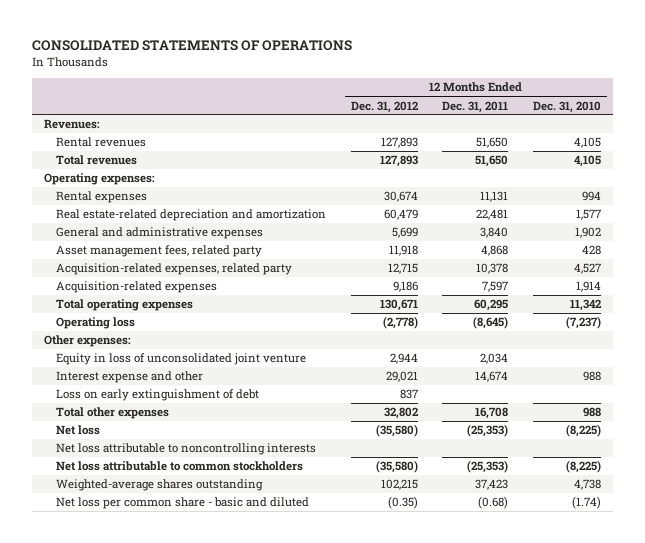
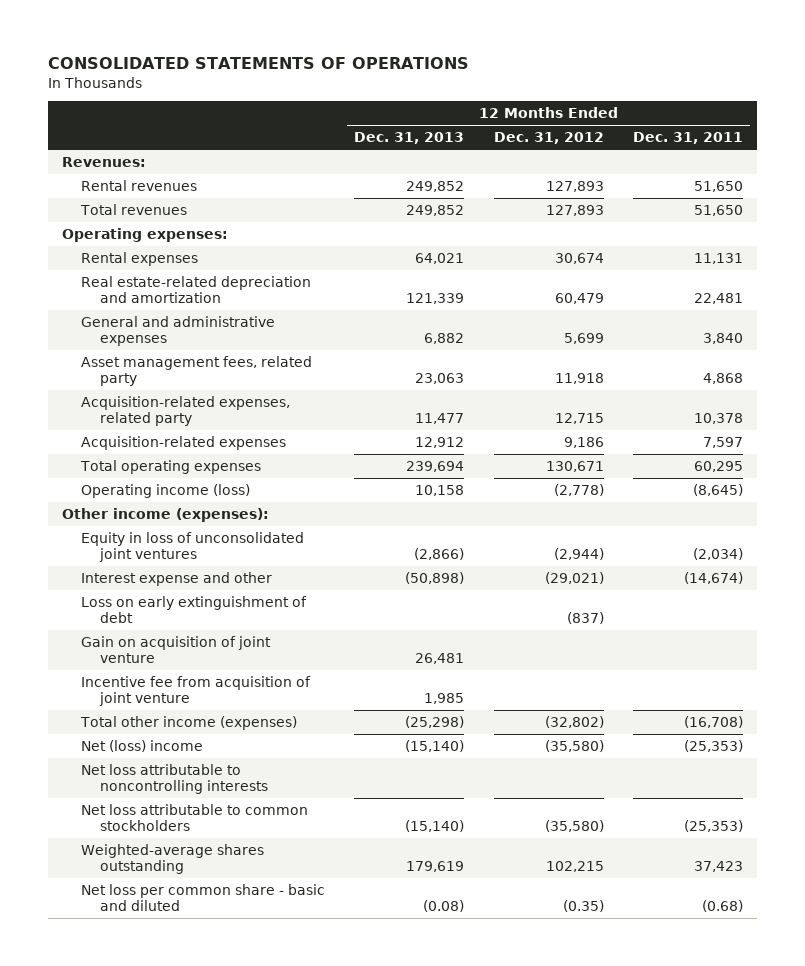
[532,100,601,113] Dec. 31, 2010 -> none
none -> [354,132,465,145] Dec. 31, 2013
[56,317,136,330] Operating loss -> [81,484,251,499] Operating income (loss)
[44,335,132,348] Other expenses: -> [62,508,270,523] Other income (expenses):
[56,353,307,366] Equity in loss of unconsolidated joint venture -> [81,532,305,563] Equity in loss of unconsolidated joint ventures
[389,353,418,365] 2,944 -> [553,548,604,561] (2,944)
[480,353,509,365] 2,034 -> [692,548,743,561] (2,034)
[385,371,418,383] 29,021 -> [544,572,604,585] (29,021)
[475,371,509,383] 14,674 -> [683,572,743,585] (14,674)
[399,389,418,400] 837 -> [566,612,604,625] (837)
none -> [81,636,272,664] Gain on acquisition of joint venture
none -> [81,676,312,707] Incentive fee from acquisition of joint venture
[56,407,170,420] Total other expenses -> [80,716,298,731] Total other income (expenses)
[383,407,418,420] 32,802 -> [544,716,604,729] (32,802)
[475,407,509,420] 16,708 -> [683,716,743,729] (16,708)
[56,425,101,436] Net loss -> [81,740,204,753] Net (loss) income

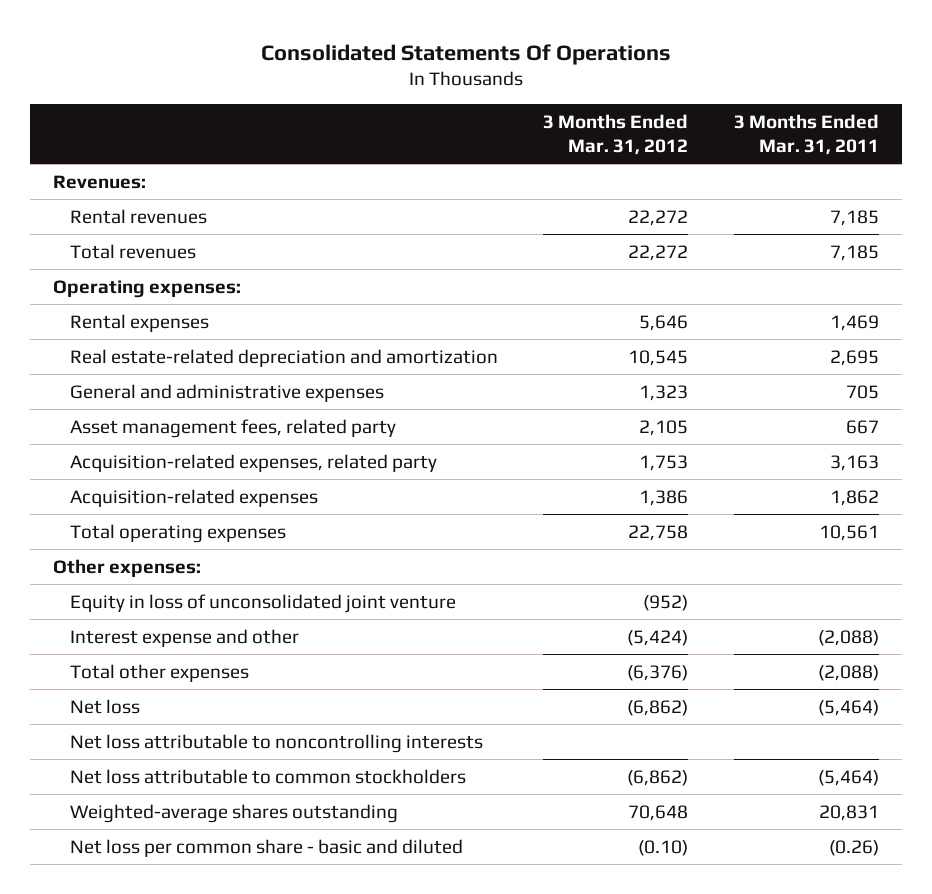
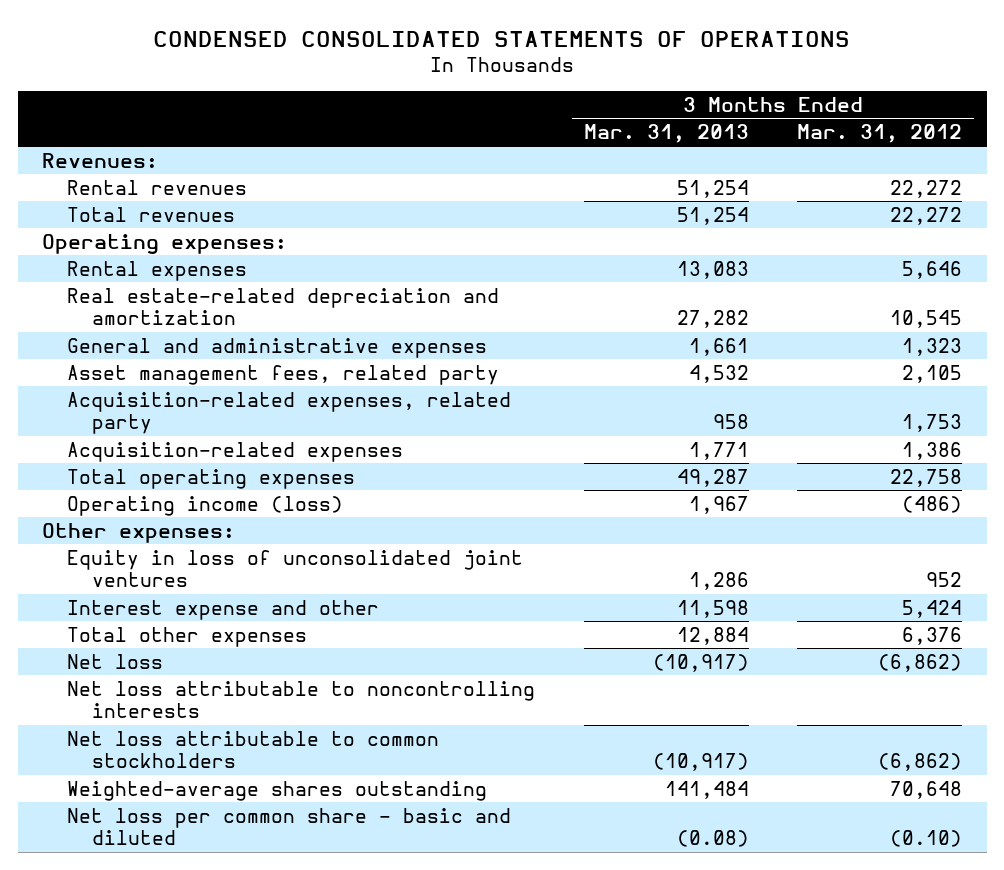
[260,43,671,65] Consolidated Statements Of Operations -> [153,30,851,47] CONDENSED CONSOLIDATED STATEMENTS OF OPERATIONS
[733,113,879,156] 3 Months Ended Mar. 31, 2011 -> none
none -> [583,124,749,144] Mar. 31, 2013
none -> [67,495,344,516] Operating income (loss)
[69,593,456,613] Equity in loss of unconsolidated joint venture -> [67,549,524,588] Equity in loss of unconsolidated joint ventures
[643,594,689,611] (952) -> [926,572,963,588] 952
[627,629,689,646] (5,424) -> [902,599,963,618] 5,424
[627,664,689,681] (6,376) -> [902,626,963,645] 6,376

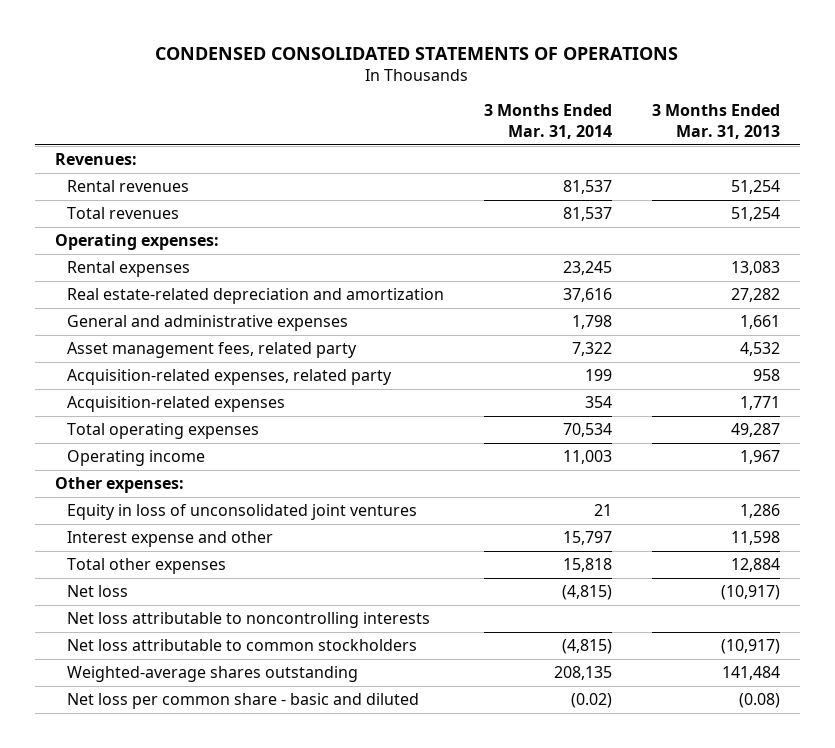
[797,124,963,144] Mar. 31, 2012 -> none
none -> [483,104,612,139] 3 Months Ended Mar. 31, 2014
[67,495,344,516] Operating income (loss) -> [66,450,205,467] Operating income

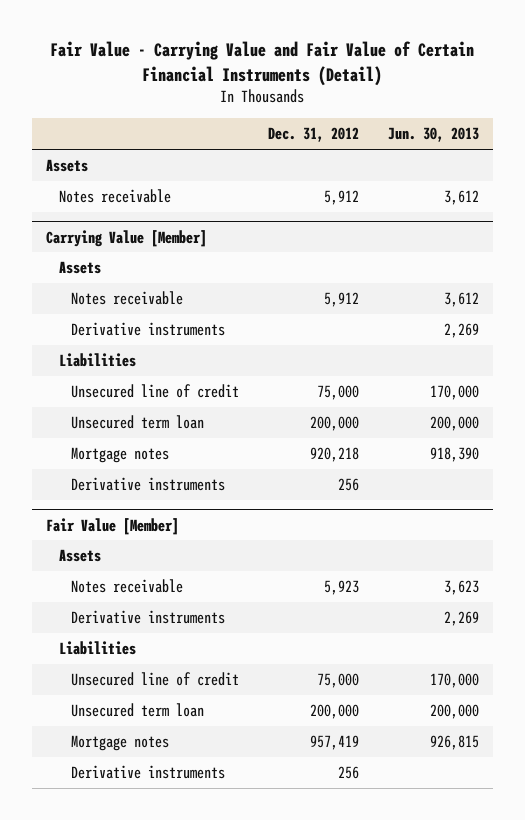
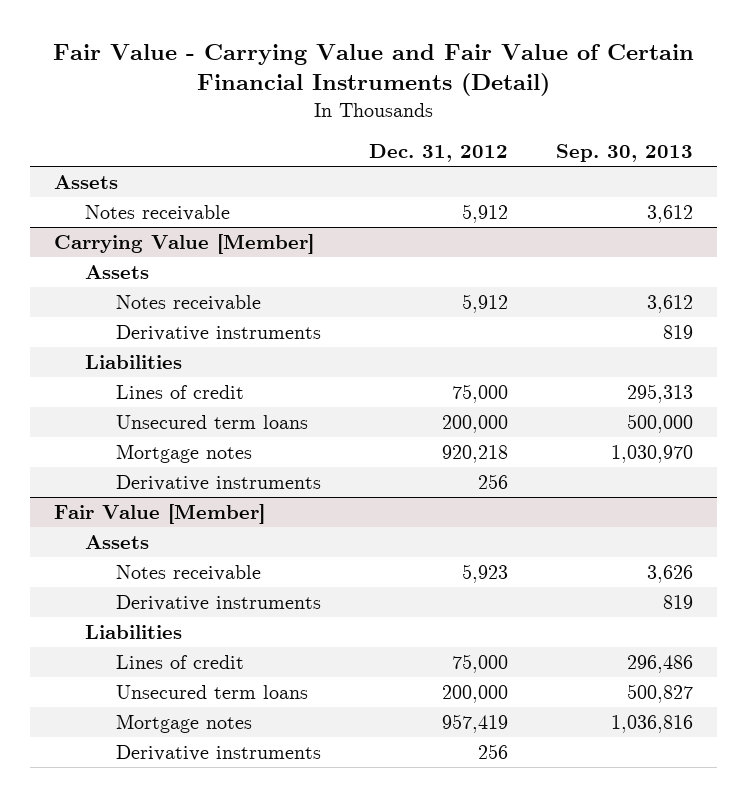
[387,127,479,143] Jun. 30, 2013 -> none
none -> [556,143,694,162] Sep. 30, 2013
[71,384,240,399] Unsecured line of credit -> [115,384,244,399] Lines of credit
[71,415,205,430] Unsecured term loan -> [115,414,308,429] Unsecured term loans
[71,672,240,687] Unsecured line of credit -> [115,654,244,669] Lines of credit
[71,703,205,718] Unsecured term loan -> [115,684,308,699] Unsecured term loans

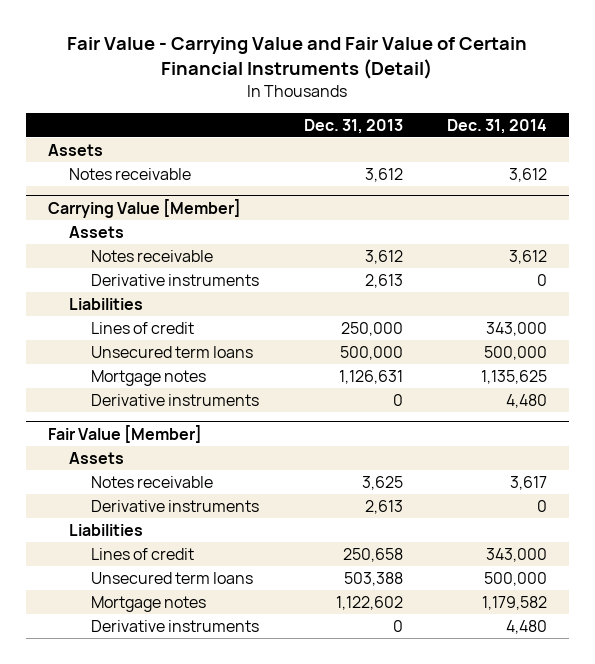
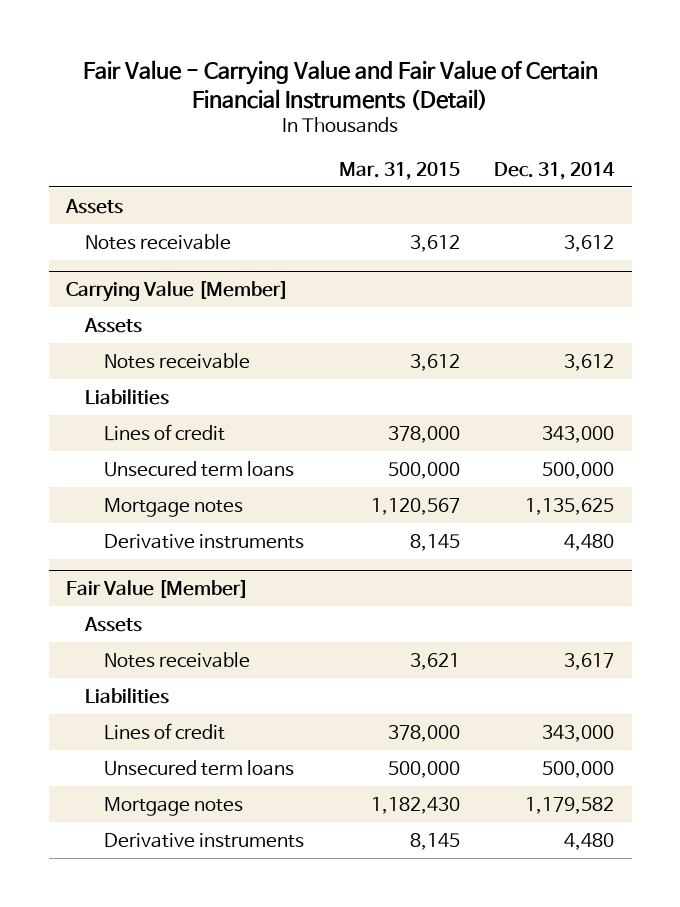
[303,118,403,134] Dec. 31, 2013 -> none
none -> [338,161,460,180] Mar. 31, 2015
[91,273,260,286] Derivative instruments -> none
[91,499,260,512] Derivative instruments -> none

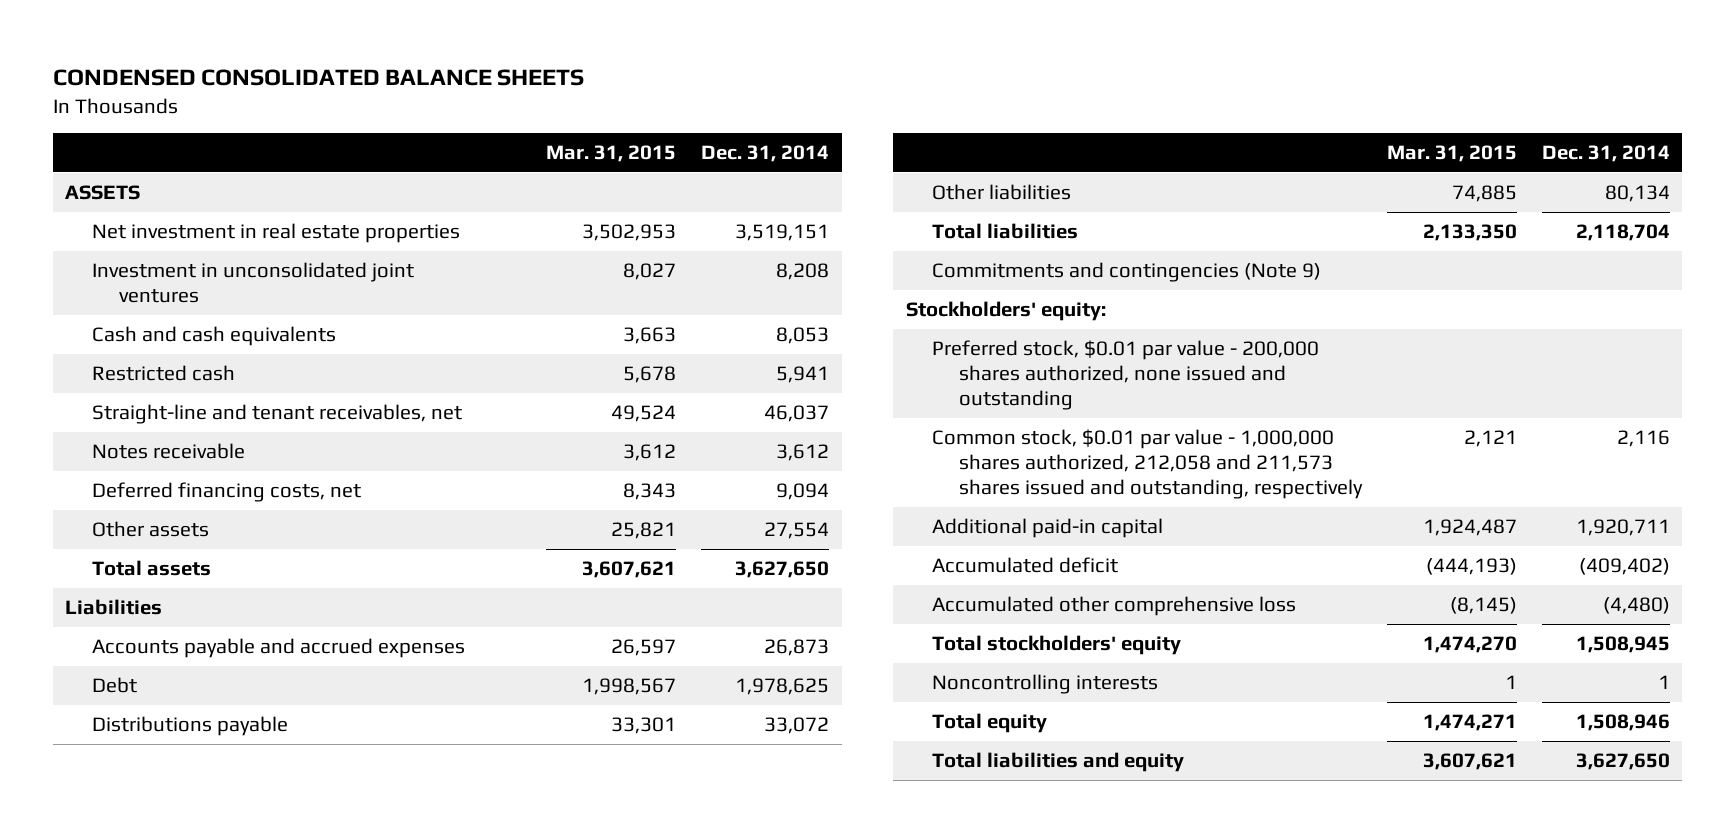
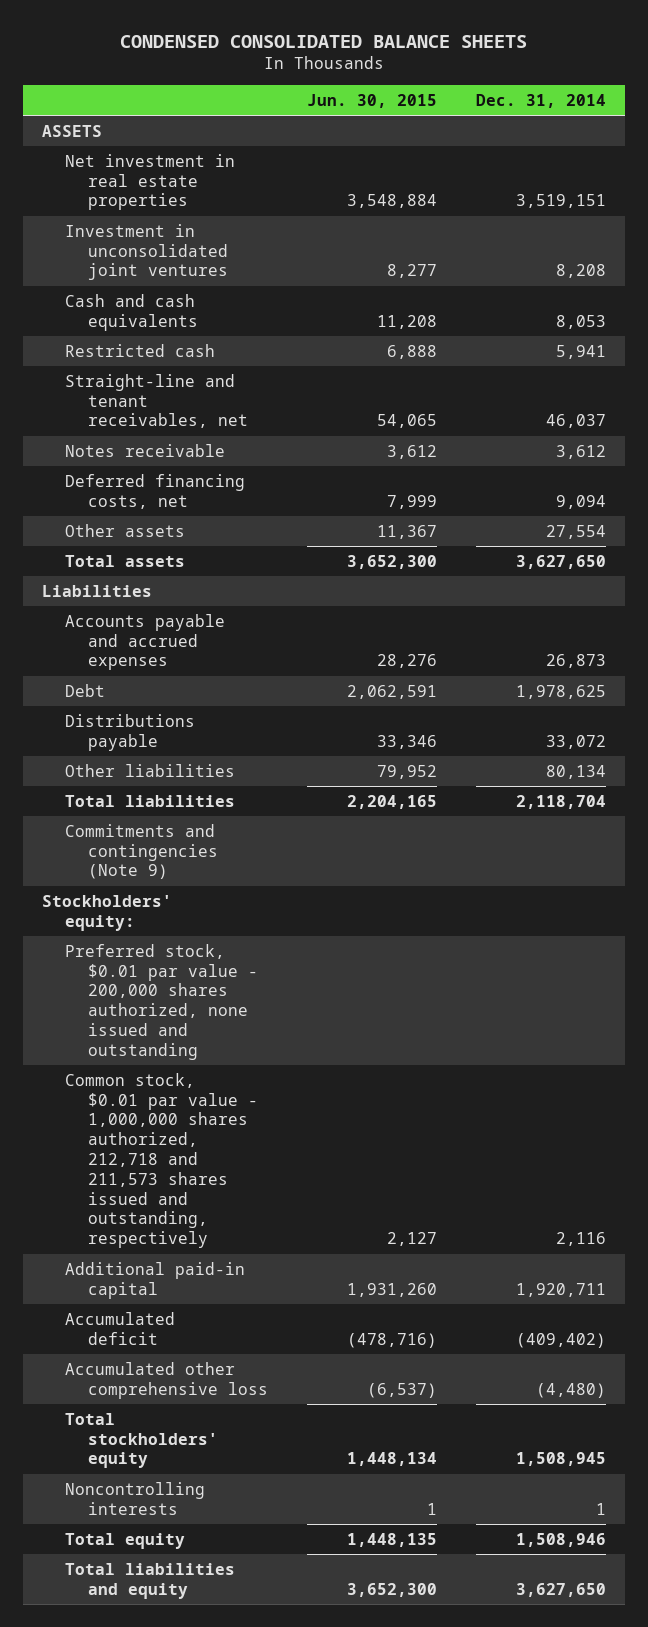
[546,145,677,163] Mar. 31, 2015 -> none
none -> [306,93,437,108] Jun. 30, 2015
[932,429,1364,500] Common stock, $0.01 par value - 1,000,000 shares authorized, 212,058 and 211,573 shares issued and outstanding, respectively -> [65,1072,258,1249] Common stock, $0.01 par value - 1,000,000 shares authorized, 212,718 and 211,573 shares issued and outstanding, respectively

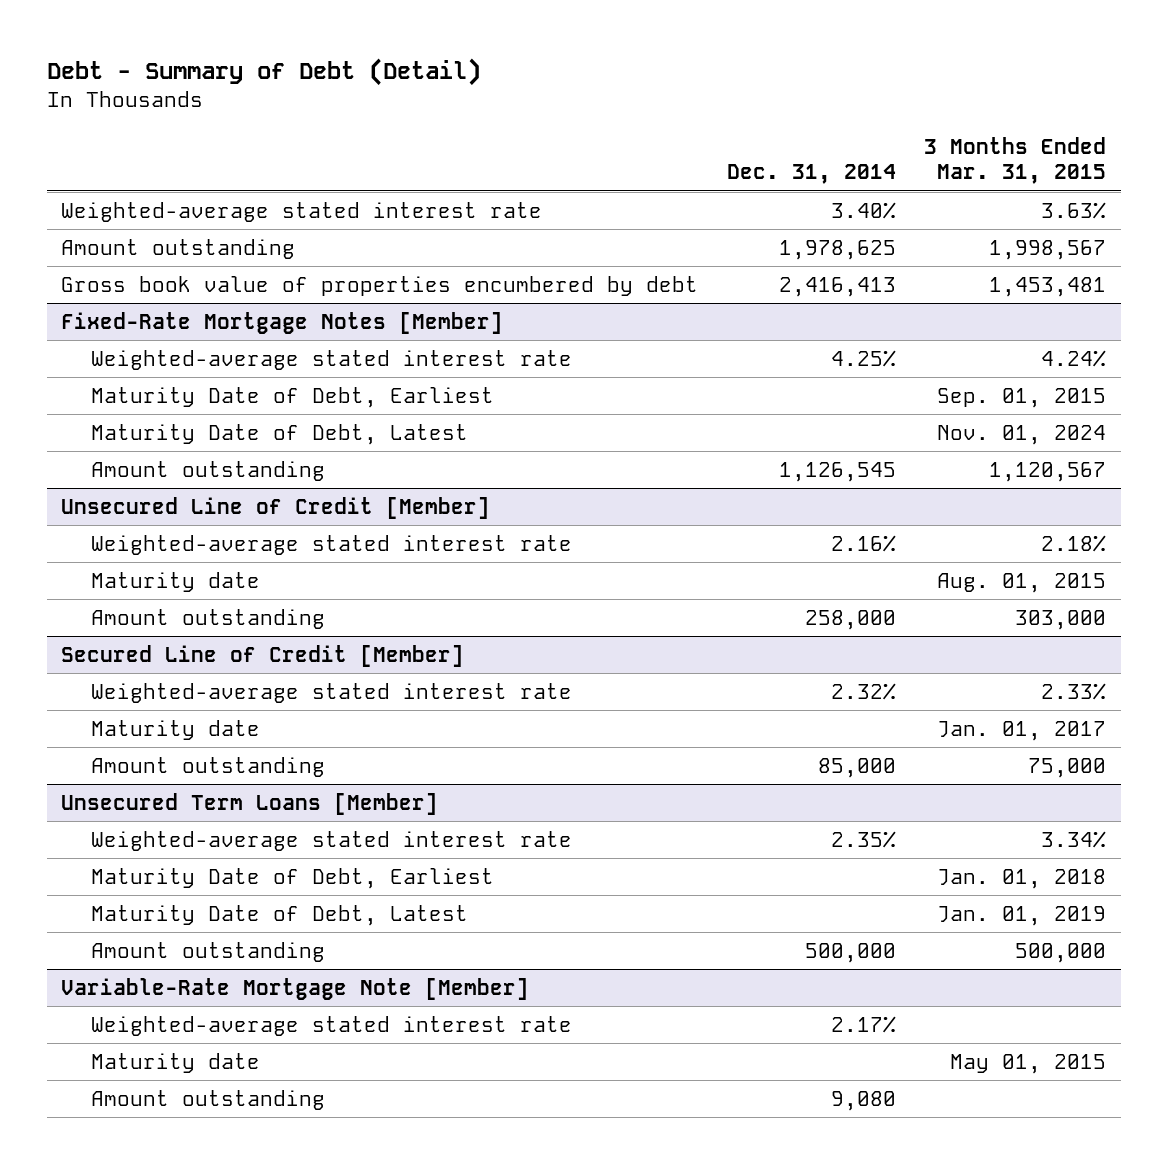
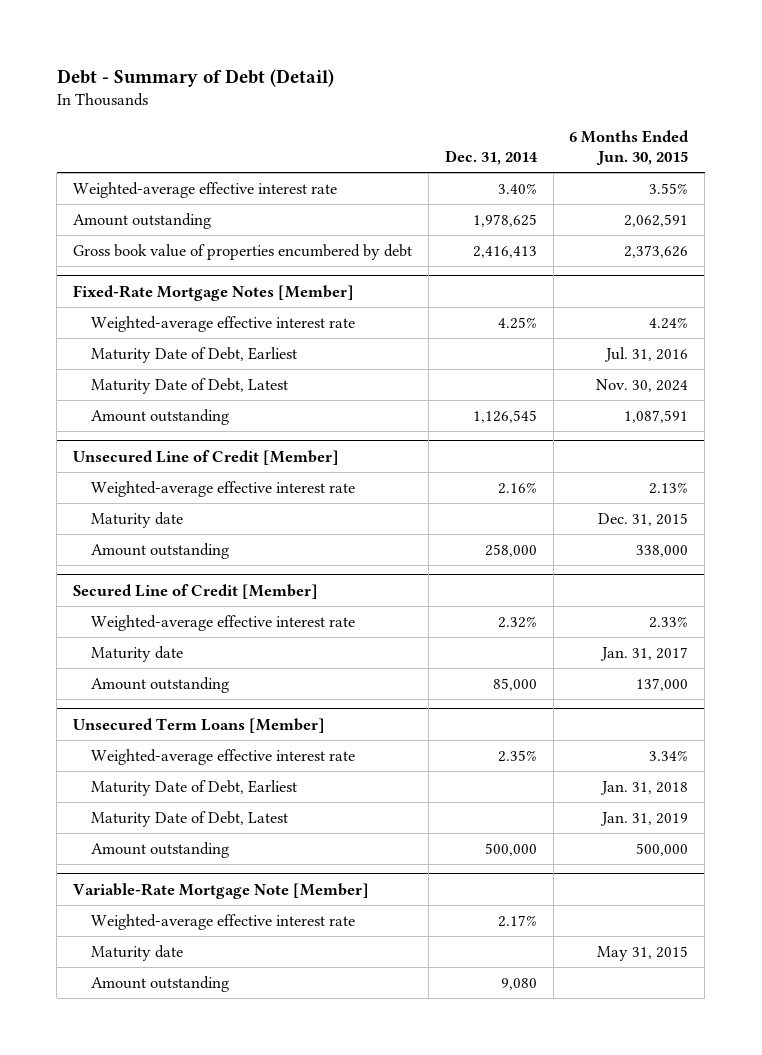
[924,136,1107,185] 3 Months Ended Mar. 31, 2015 -> none
none -> [569,130,690,166] 6 Months Ended Jun. 30, 2015
[61,201,543,222] Weighted-average stated interest rate -> [73,181,338,198] Weighted-average effective interest rate
[90,349,572,370] Weighted-average stated interest rate -> [90,315,355,332] Weighted-average effective interest rate
[90,534,572,555] Weighted-average stated interest rate -> [90,480,355,497] Weighted-average effective interest rate
[90,682,572,703] Weighted-average stated interest rate -> [90,614,355,631] Weighted-average effective interest rate
[90,830,572,851] Weighted-average stated interest rate -> [90,748,355,765] Weighted-average effective interest rate
[90,1015,572,1036] Weighted-average stated interest rate -> [90,913,355,930] Weighted-average effective interest rate

